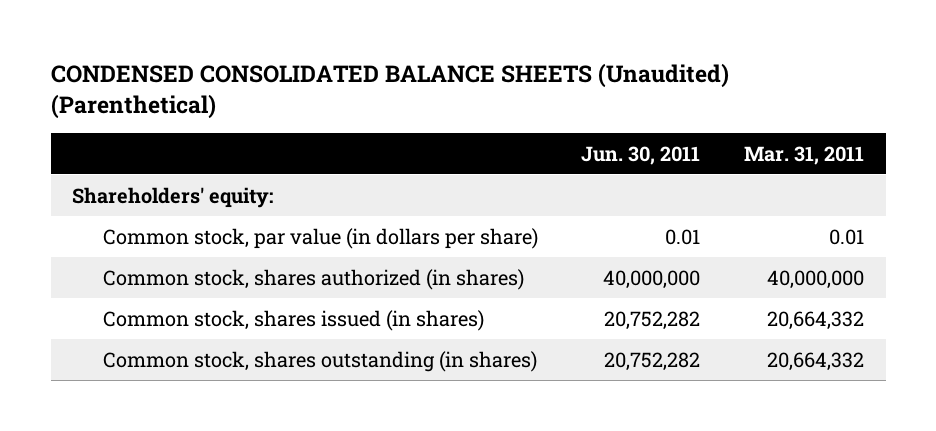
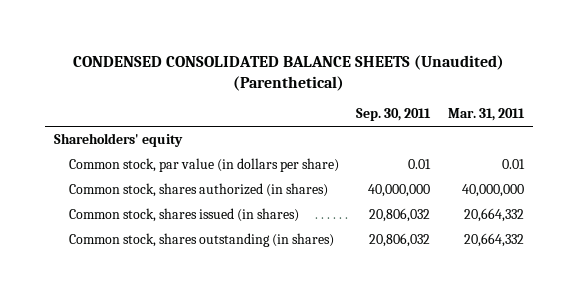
[581,145,701,165] Jun. 30, 2011 -> none
none -> [356,108,432,122] Sep. 30, 2011
[72,186,274,208] Shareholders' equity: -> [54,133,184,148] Shareholders' equity

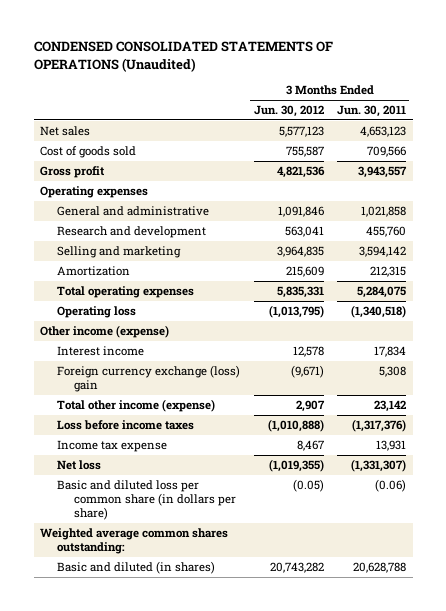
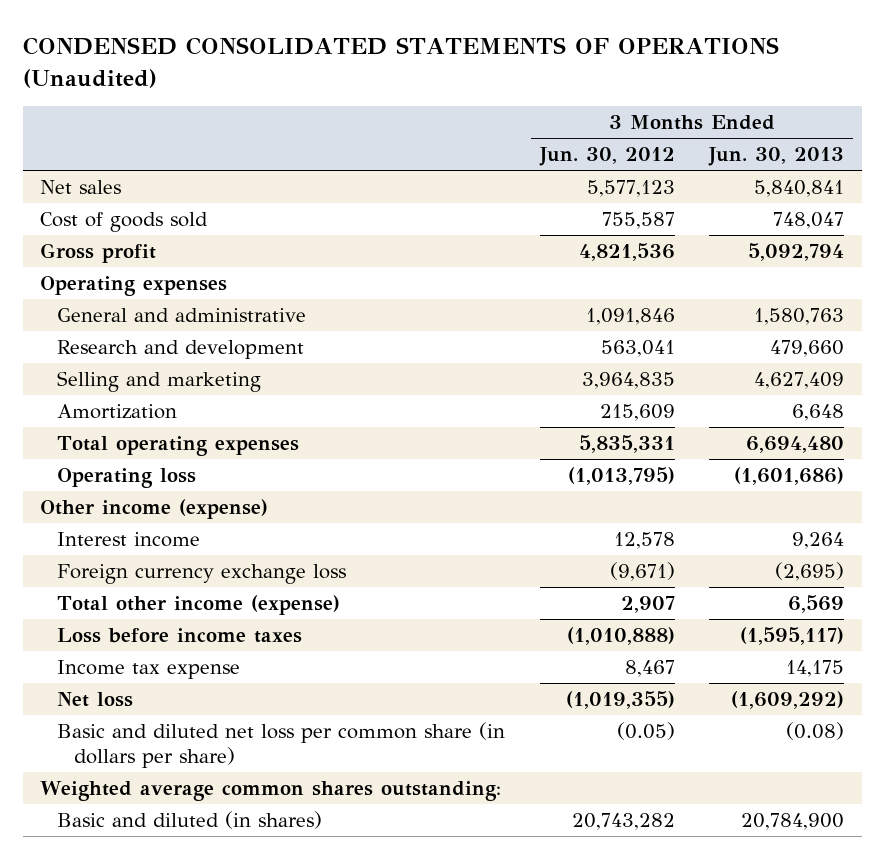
[337,104,407,117] Jun. 30, 2011 -> none
none -> [708,147,845,167] Jun. 30, 2013
[57,364,241,393] Foreign currency exchange (loss) gain -> [57,564,347,585] Foreign currency exchange loss
[57,479,236,521] Basic and diluted loss per common share (in dollars per share) -> [57,722,506,768] Basic and diluted net loss per common share (in dollars per share)

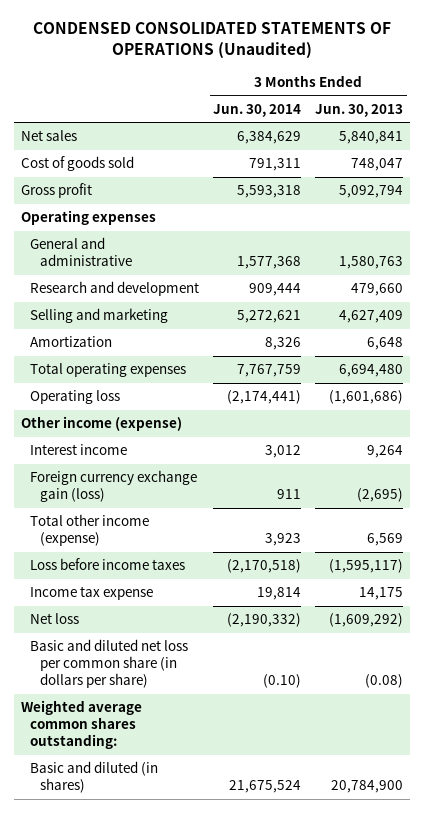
[538,147,675,167] Jun. 30, 2012 -> none
none -> [213,103,302,117] Jun. 30, 2014
[57,564,347,585] Foreign currency exchange loss -> [30,470,198,503] Foreign currency exchange gain (loss)

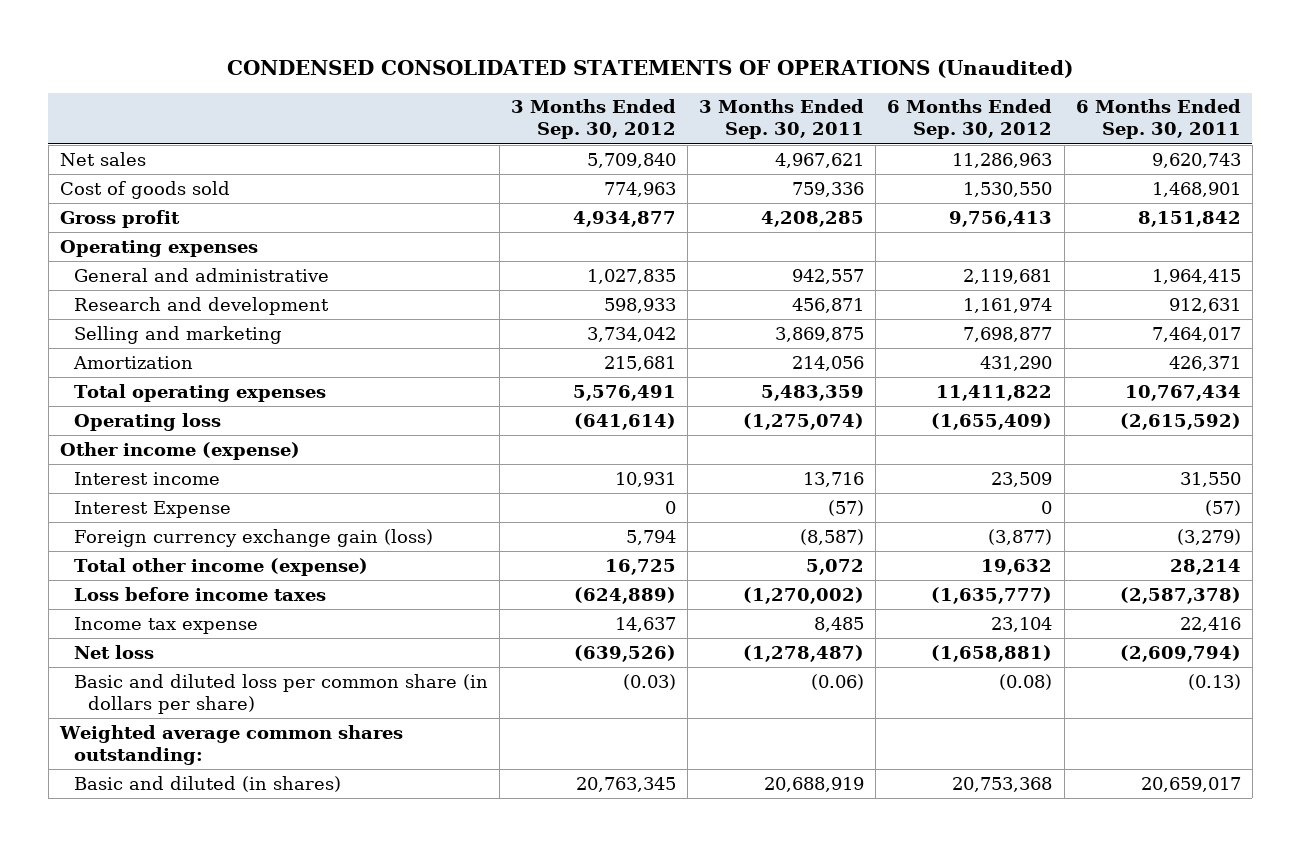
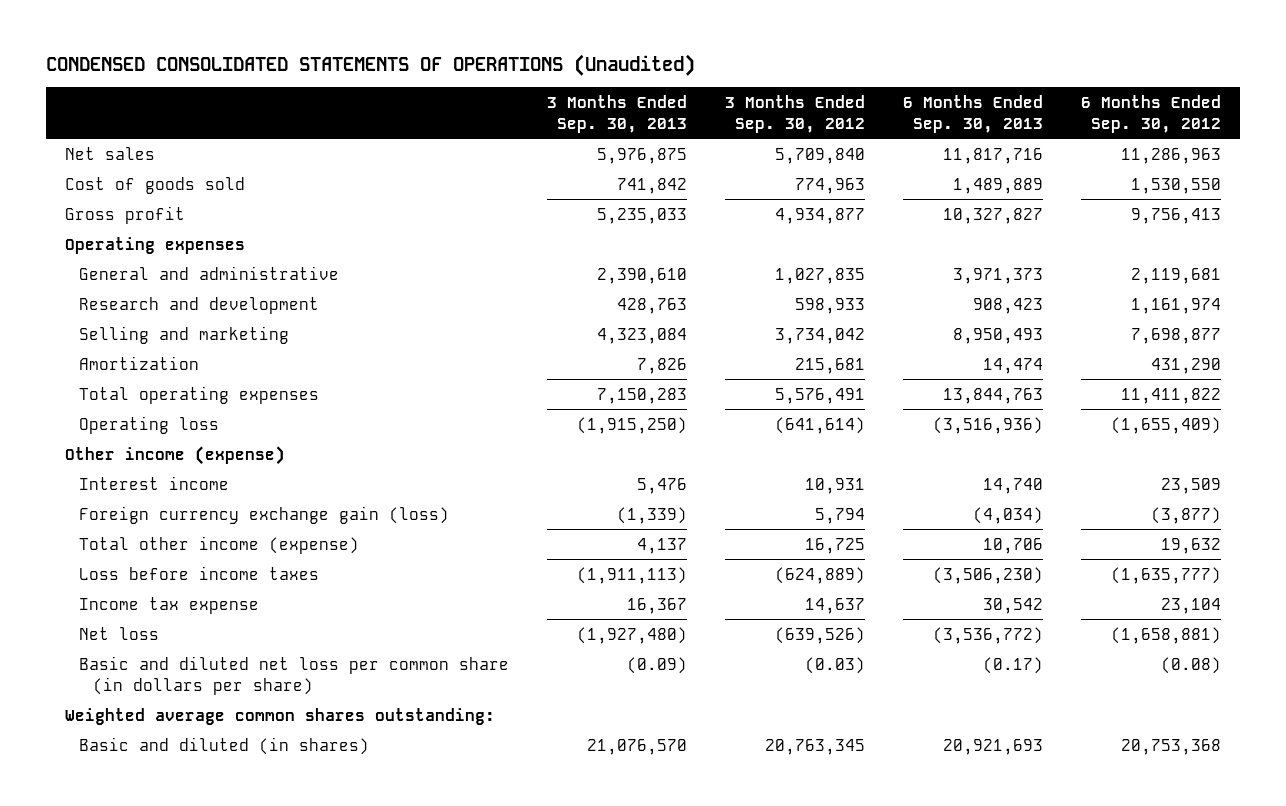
[699,99,865,140] 3 Months Ended Sep. 30, 2011 -> none
[1075,99,1241,140] 6 Months Ended Sep. 30, 2011 -> none
none -> [546,94,687,133] 3 Months Ended Sep. 30, 2013
none -> [902,94,1043,133] 6 Months Ended Sep. 30, 2013
[74,500,232,518] Interest Expense -> none
[74,673,489,714] Basic and diluted loss per common share (in dollars per share) -> [78,655,509,695] Basic and diluted net loss per common share (in dollars per share)

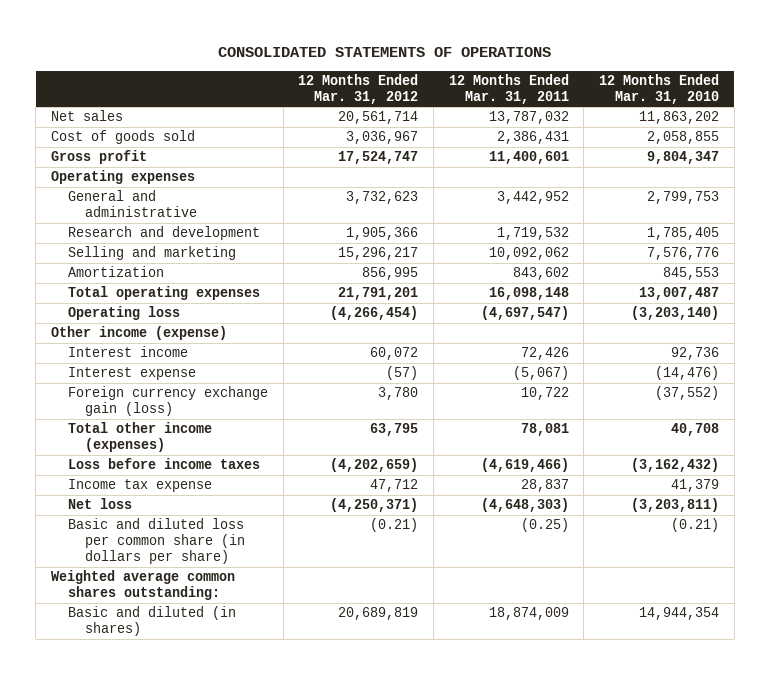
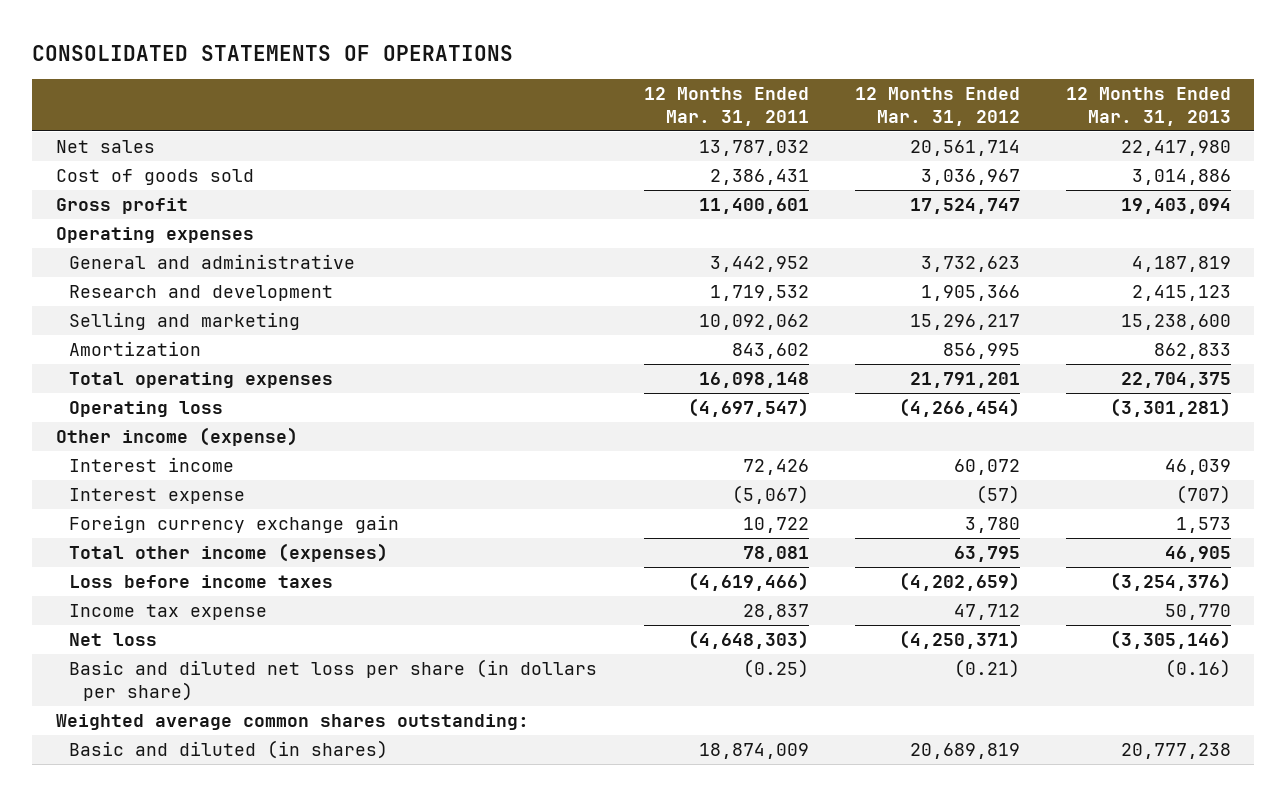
[598,74,719,105] 12 Months Ended Mar. 31, 2010 -> none
none -> [1066,86,1232,126] 12 Months Ended Mar. 31, 2013
[68,386,269,417] Foreign currency exchange gain (loss) -> [69,515,400,534] Foreign currency exchange gain
[68,518,246,565] Basic and diluted loss per common share (in dollars per share) -> [69,659,598,702] Basic and diluted net loss per share (in dollars per share)

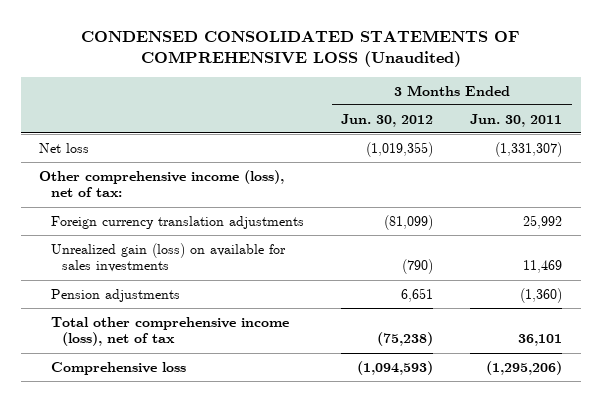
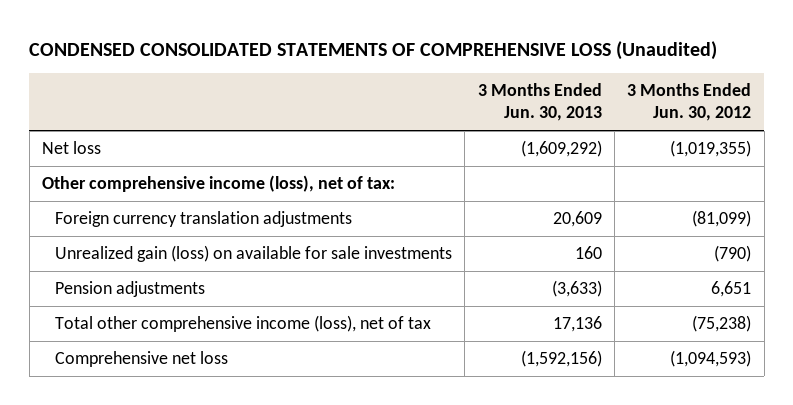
[470,113,563,127] Jun. 30, 2011 -> none
none -> [477,83,602,122] 3 Months Ended Jun. 30, 2013
[50,242,286,273] Unrealized gain (loss) on available for sales investments -> [55,245,453,263] Unrealized gain (loss) on available for sale investments
[50,361,186,375] Comprehensive loss -> [55,351,229,368] Comprehensive net loss

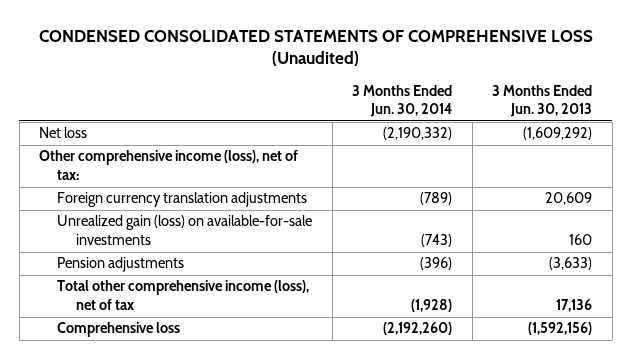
[627,83,752,122] 3 Months Ended Jun. 30, 2012 -> none
none -> [352,84,453,118] 3 Months Ended Jun. 30, 2014
[55,245,453,263] Unrealized gain (loss) on available for sale investments -> [57,215,313,246] Unrealized gain (loss) on available-for-sale investments
[55,351,229,368] Comprehensive net loss -> [57,322,181,338] Comprehensive loss

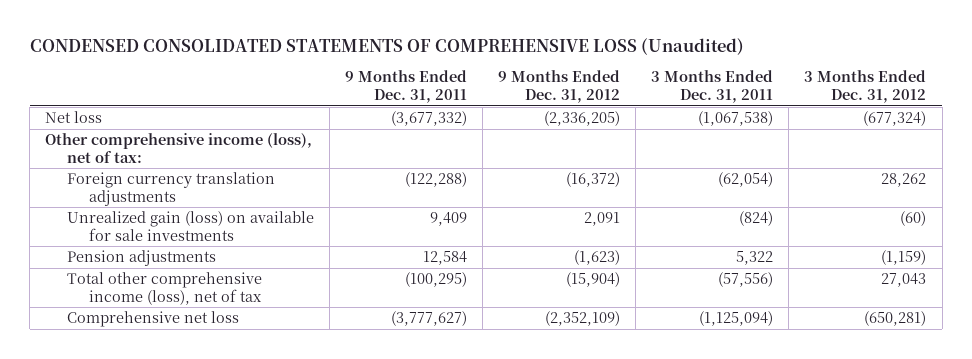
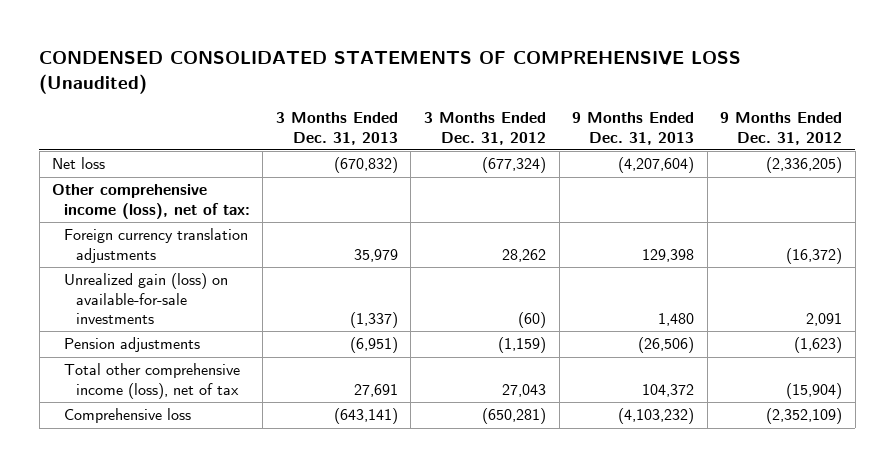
[345,70,468,104] 9 Months Ended Dec. 31, 2011 -> none
[651,70,774,104] 3 Months Ended Dec. 31, 2011 -> none
none -> [275,112,398,145] 3 Months Ended Dec. 31, 2013
none -> [572,112,695,145] 9 Months Ended Dec. 31, 2013
[67,211,315,241] Unrealized gain (loss) on available for sale investments -> [63,273,228,324] Unrealized gain (loss) on available-for-sale investments
[67,311,240,328] Comprehensive net loss -> [63,408,191,424] Comprehensive loss

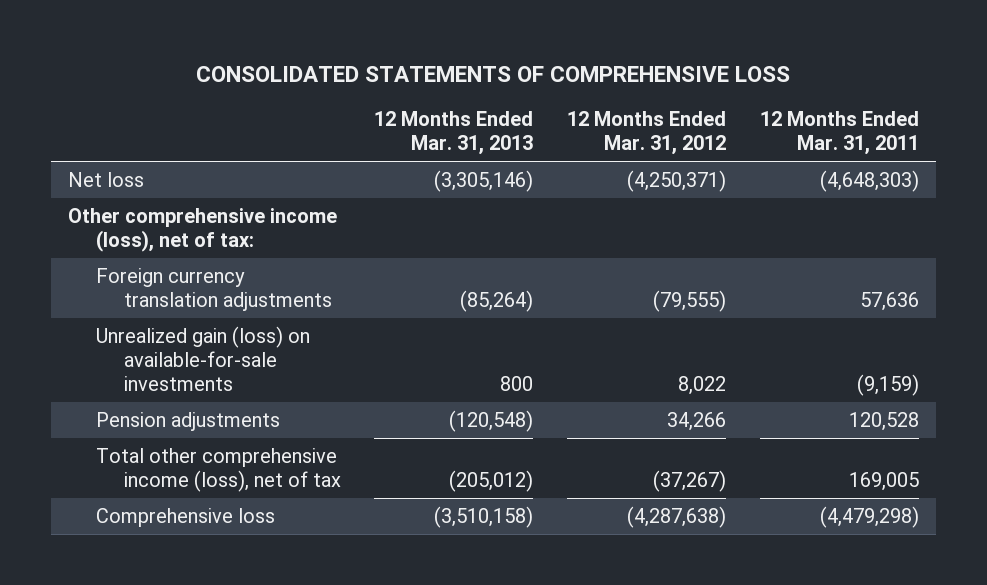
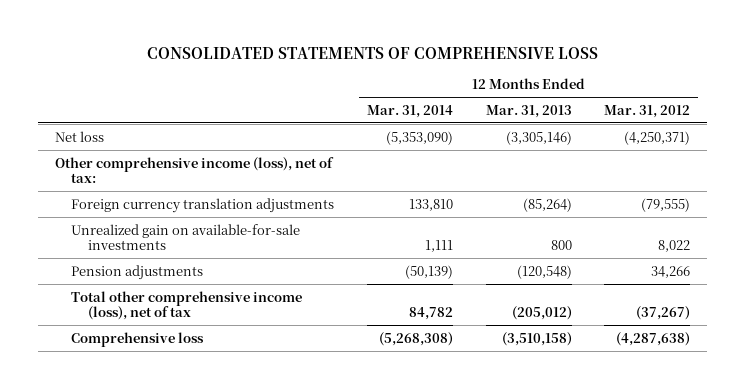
[760,111,920,156] 12 Months Ended Mar. 31, 2011 -> none
none -> [366,104,453,118] Mar. 31, 2014
[95,326,310,392] Unrealized gain (loss) on available-for-sale investments -> [71,223,301,250] Unrealized gain on available-for-sale investments

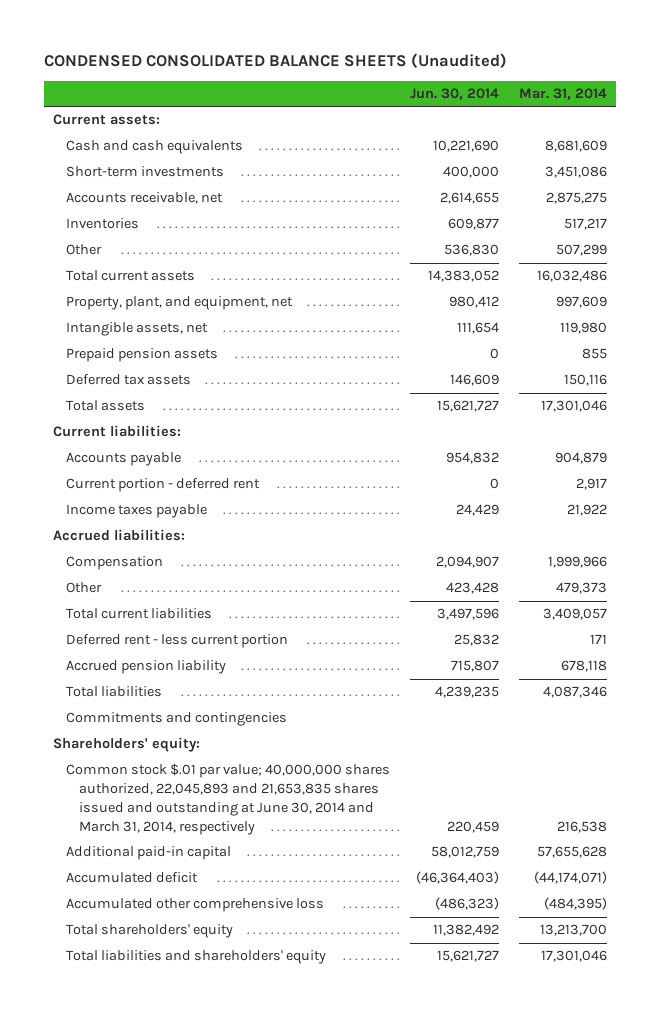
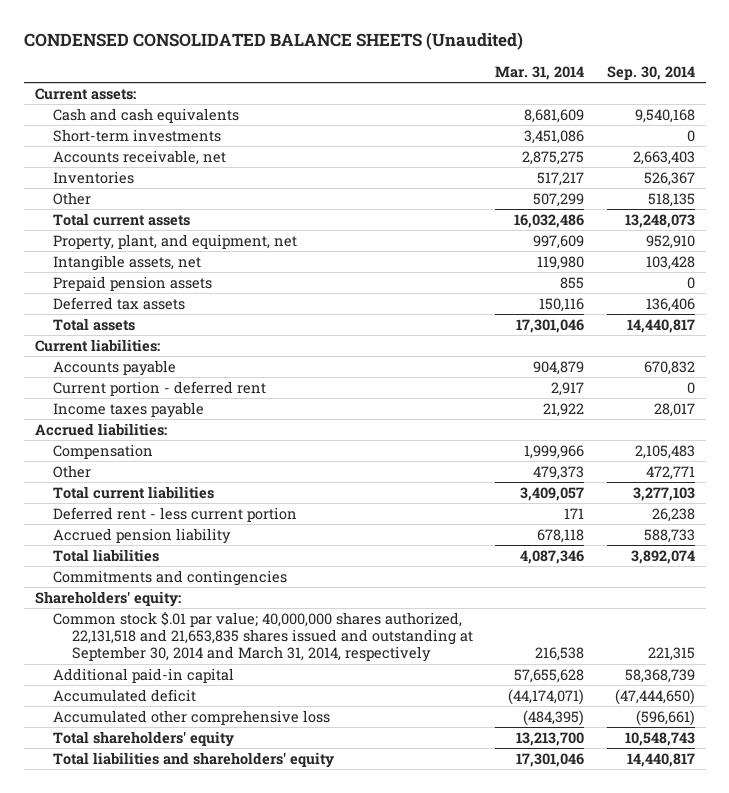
[409,87,499,100] Jun. 30, 2014 -> none
none -> [606,66,695,81] Sep. 30, 2014
[66,763,391,835] Common stock $.01 par value; 40,000,000 shares authorized, 22,045,893 and 21,653,835 shares issued and outstanding at June 30, 2014 and March 31, 2014, respectively -> [53,611,474,663] Common stock $.01 par value; 40,000,000 shares authorized, 22,131,518 and 21,653,835 shares issued and outstanding at September 30, 2014 and March 31, 2014, respectively

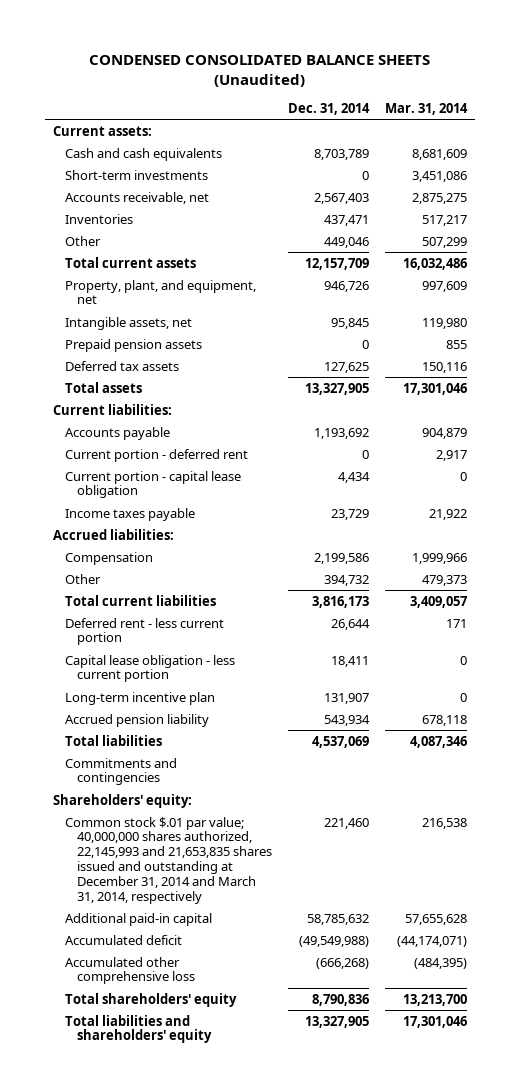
[606,66,695,81] Sep. 30, 2014 -> none
none -> [288,103,371,116] Dec. 31, 2014
none -> [64,470,241,499] Current portion - capital lease obligation
none -> [64,654,235,683] Capital lease obligation - less current portion
none -> [64,691,215,705] Long-term incentive plan
[53,611,474,663] Common stock $.01 par value; 40,000,000 shares authorized, 22,131,518 and 21,653,835 shares issued and outstanding at September 30, 2014 and March 31, 2014, respectively -> [64,816,273,905] Common stock $.01 par value; 40,000,000 shares authorized, 22,145,993 and 21,653,835 shares issued and outstanding at December 31, 2014 and March 31, 2014, respectively

